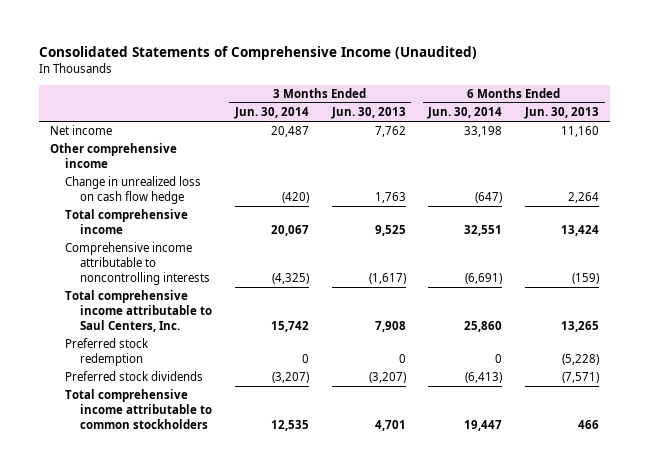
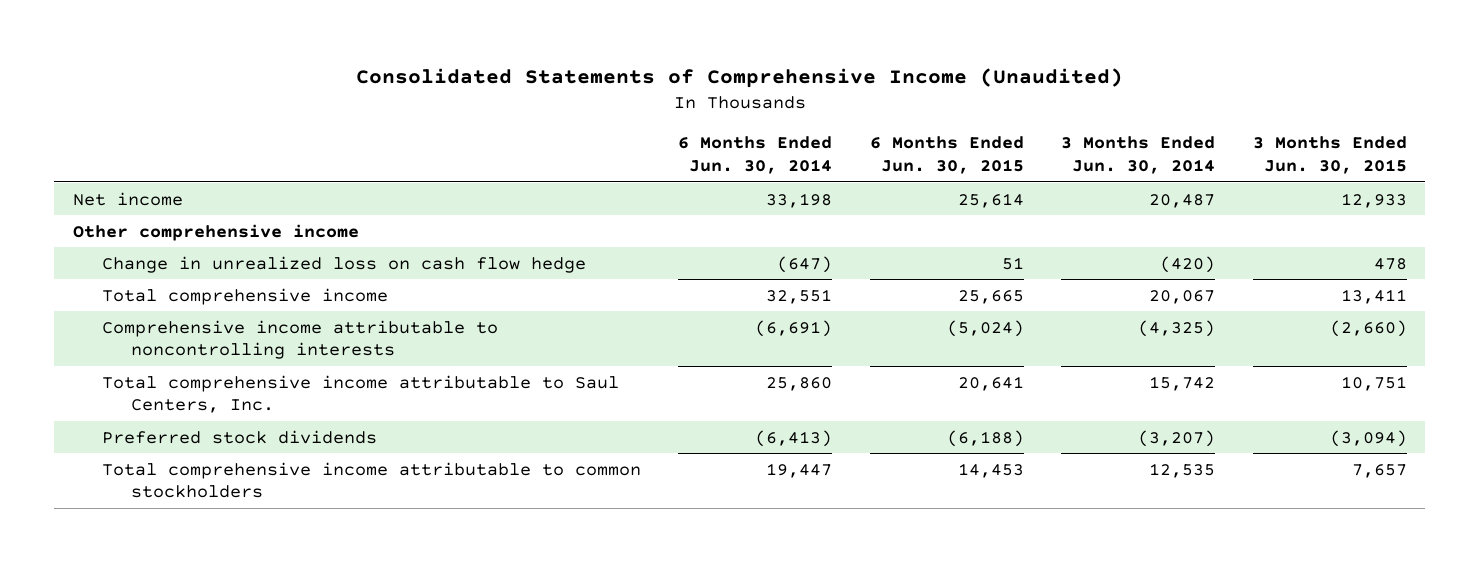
[330,107,406,120] Jun. 30, 2013 -> none
[524,107,600,120] Jun. 30, 2013 -> none
none -> [869,136,1024,174] 6 Months Ended Jun. 30, 2015
none -> [1252,136,1407,174] 3 Months Ended Jun. 30, 2015
[65,338,150,367] Preferred stock redemption -> none

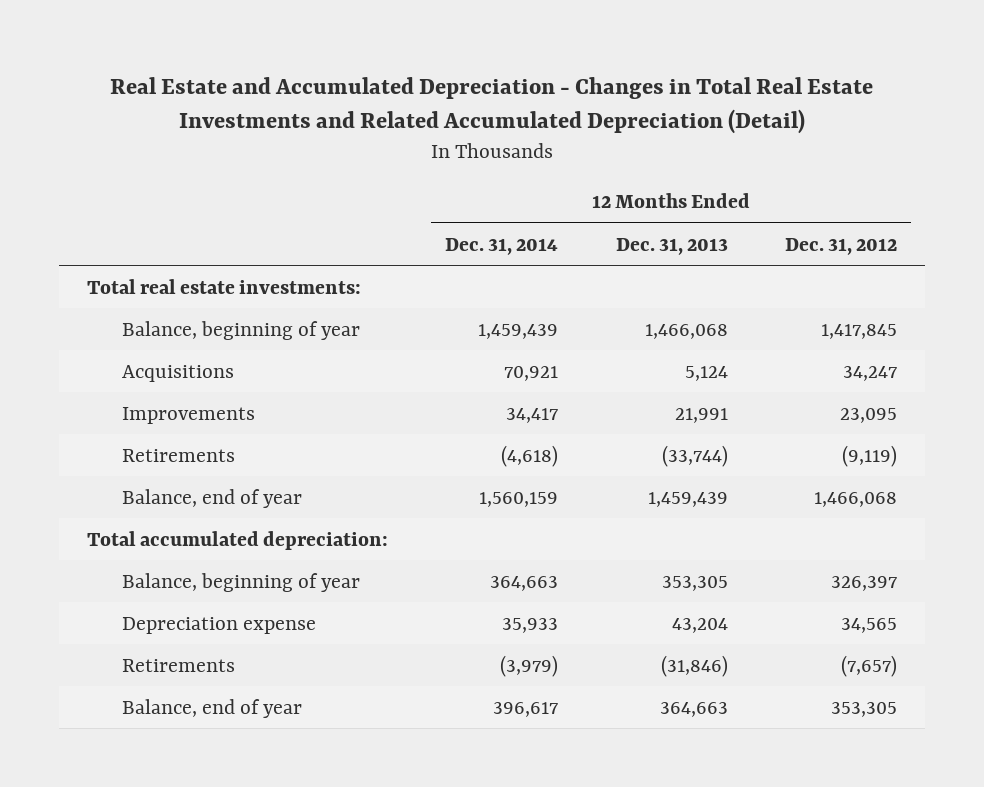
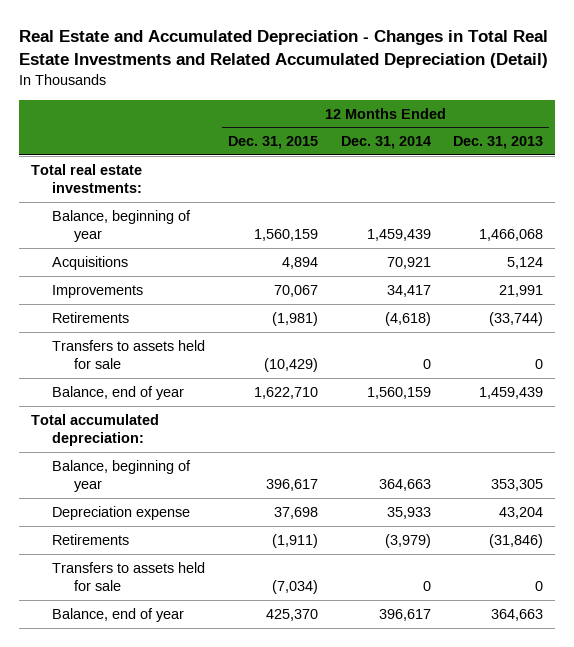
[784,237,897,255] Dec. 31, 2012 -> none
none -> [227,136,318,150] Dec. 31, 2015
none -> [52,339,206,370] Transfers to assets held for sale
none -> [52,561,206,592] Transfers to assets held for sale

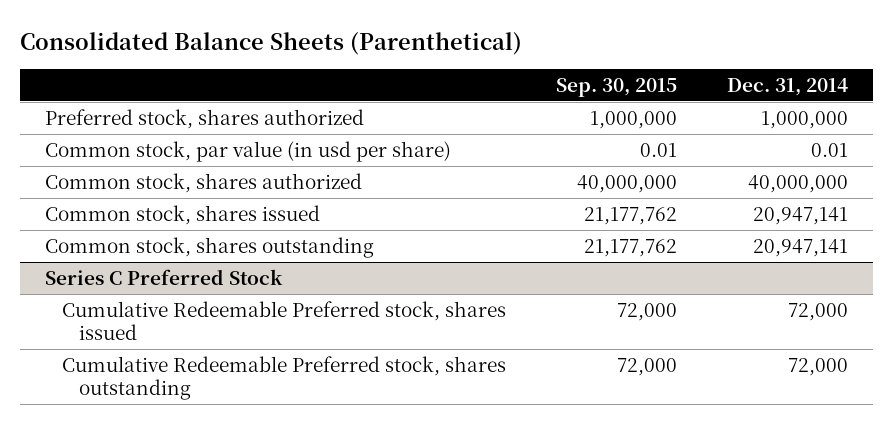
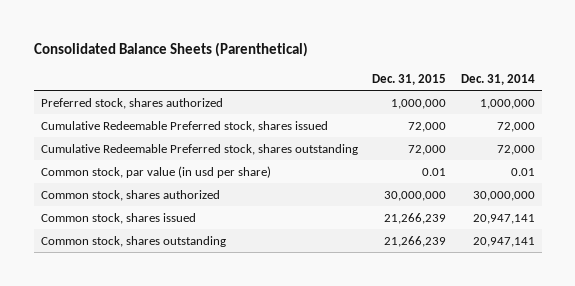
[555,78,677,98] Sep. 30, 2015 -> none
none -> [372,73,447,85] Dec. 31, 2015
none -> [40,120,328,132] Cumulative Redeemable Preferred stock, shares issued
none -> [40,143,358,155] Cumulative Redeemable Preferred stock, shares outstanding
[747,174,848,193] 40,000,000 -> [472,190,535,201] 30,000,000
[45,268,284,285] Series C Preferred Stock -> none
[61,300,506,340] Cumulative Redeemable Preferred stock, shares issued -> none
[61,355,506,400] Cumulative Redeemable Preferred stock, shares outstanding -> none

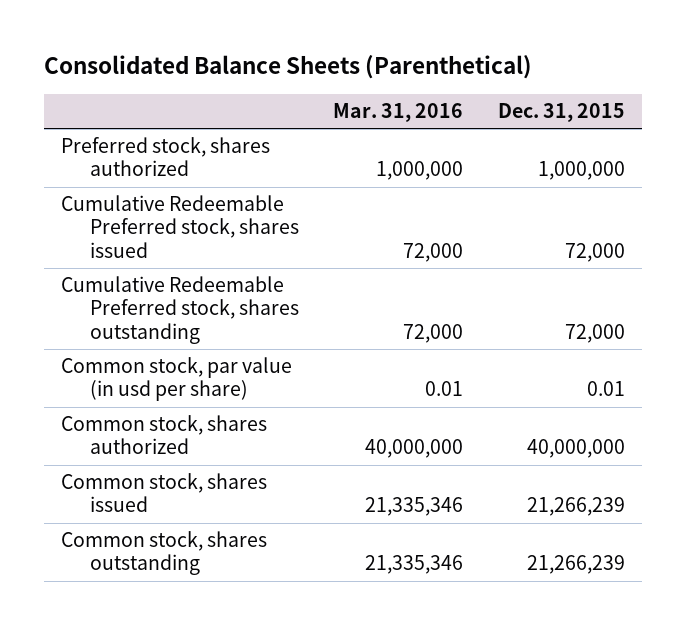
[460,73,535,85] Dec. 31, 2014 -> none
none -> [333,102,464,122] Mar. 31, 2016
[384,190,447,201] 30,000,000 -> [526,439,625,459] 40,000,000

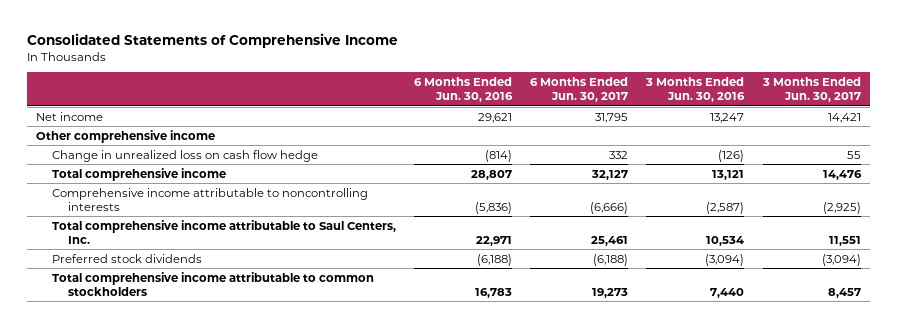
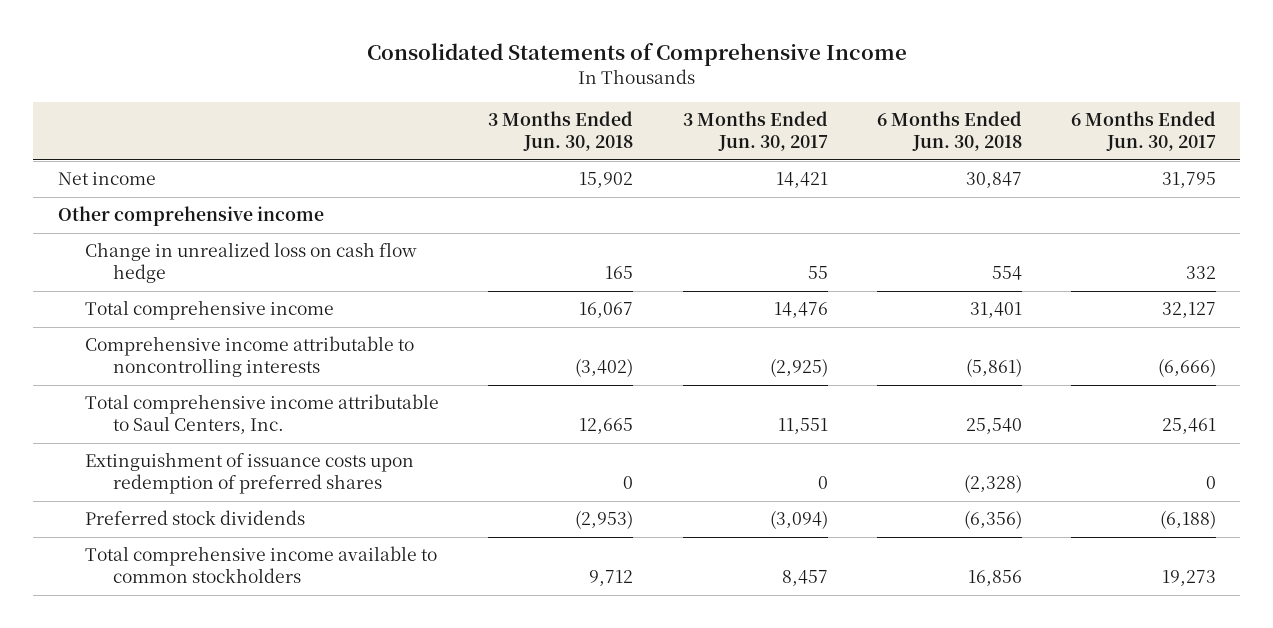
[414,76,514,103] 6 Months Ended Jun. 30, 2016 -> none
[645,76,746,103] 3 Months Ended Jun. 30, 2016 -> none
none -> [488,111,634,152] 3 Months Ended Jun. 30, 2018
none -> [876,111,1022,152] 6 Months Ended Jun. 30, 2018
none -> [85,452,415,495] Extinguishment of issuance costs upon redemption of preferred shares
[51,271,374,296] Total comprehensive income attributable to common stockholders -> [85,546,438,584] Total comprehensive income available to common stockholders

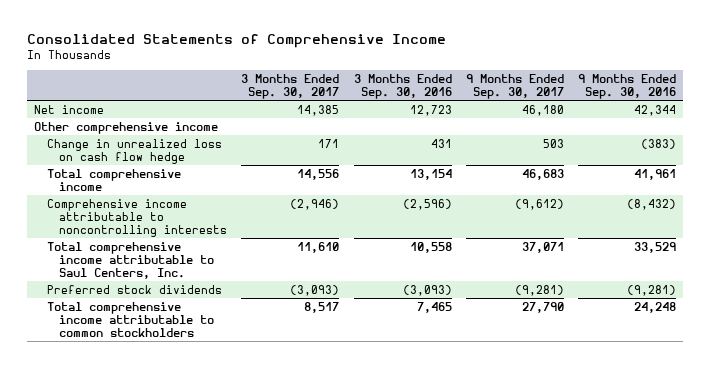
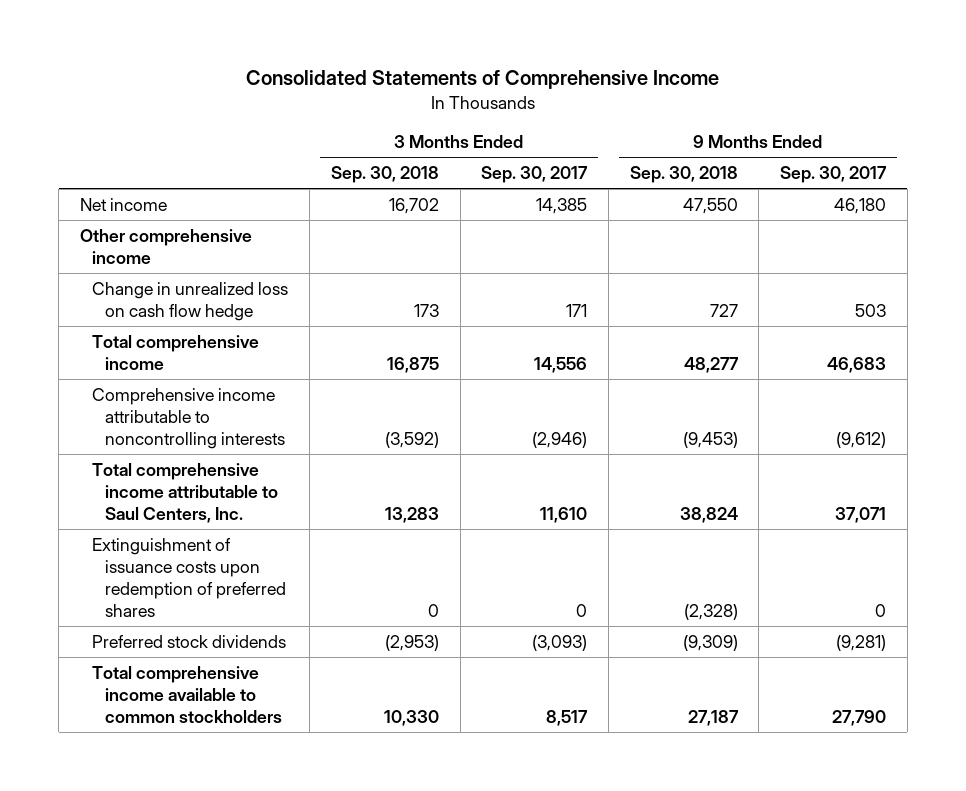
[353,74,452,100] 3 Months Ended Sep. 30, 2016 -> none
[577,74,676,100] 9 Months Ended Sep. 30, 2016 -> none
none -> [330,165,439,183] Sep. 30, 2018
none -> [629,165,738,183] Sep. 30, 2018
none -> [92,537,286,618] Extinguishment of issuance costs upon redemption of preferred shares
[46,301,215,337] Total comprehensive income attributable to common stockholders -> [92,665,282,724] Total comprehensive income available to common stockholders

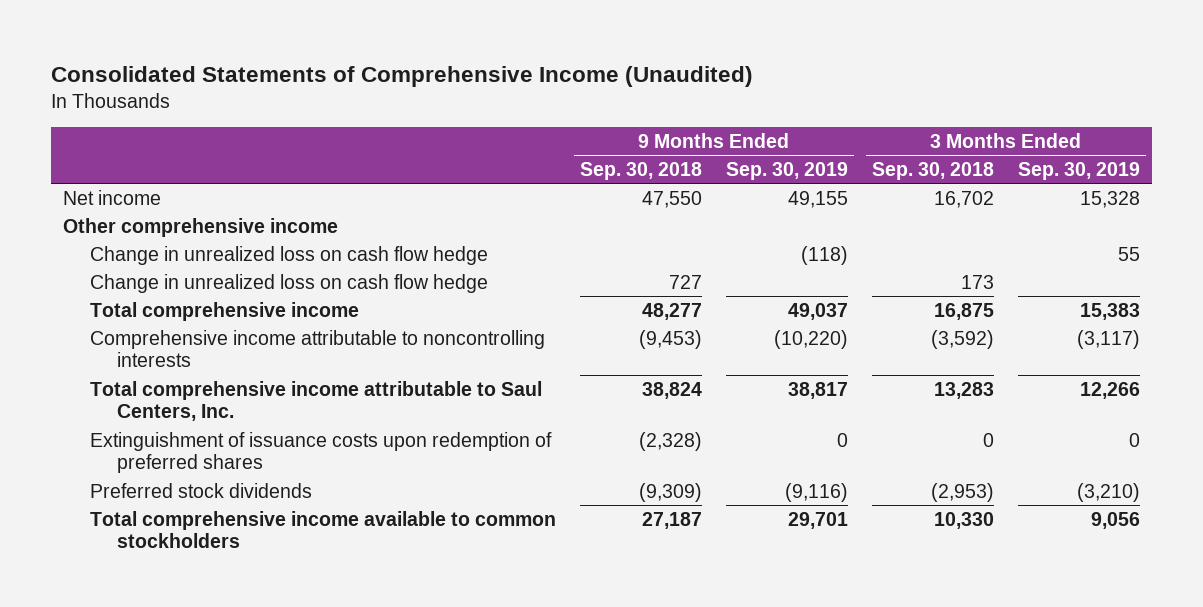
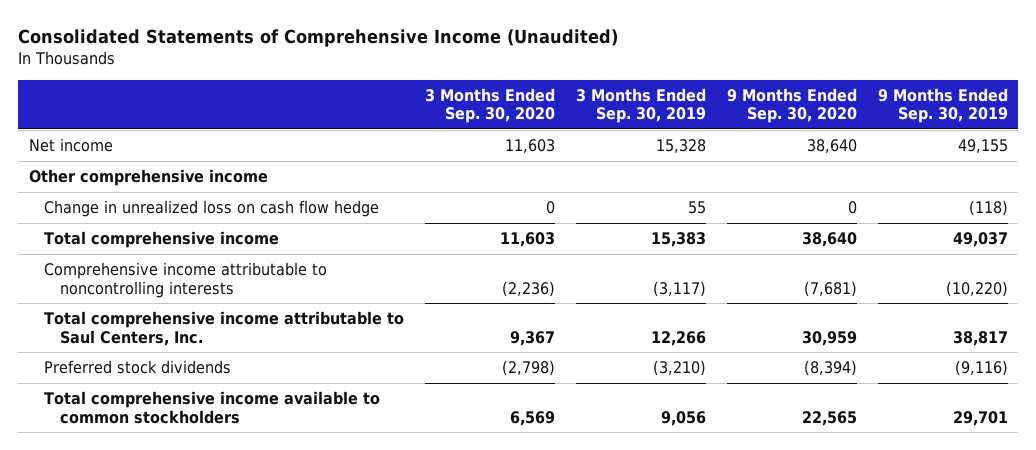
[580,162,703,181] Sep. 30, 2018 -> none
[872,162,995,181] Sep. 30, 2018 -> none
none -> [425,87,556,124] 3 Months Ended Sep. 30, 2020
none -> [726,87,857,124] 9 Months Ended Sep. 30, 2020
[90,273,489,293] Change in unrealized loss on cash flow hedge -> none
[90,431,553,474] Extinguishment of issuance costs upon redemption of preferred shares -> none

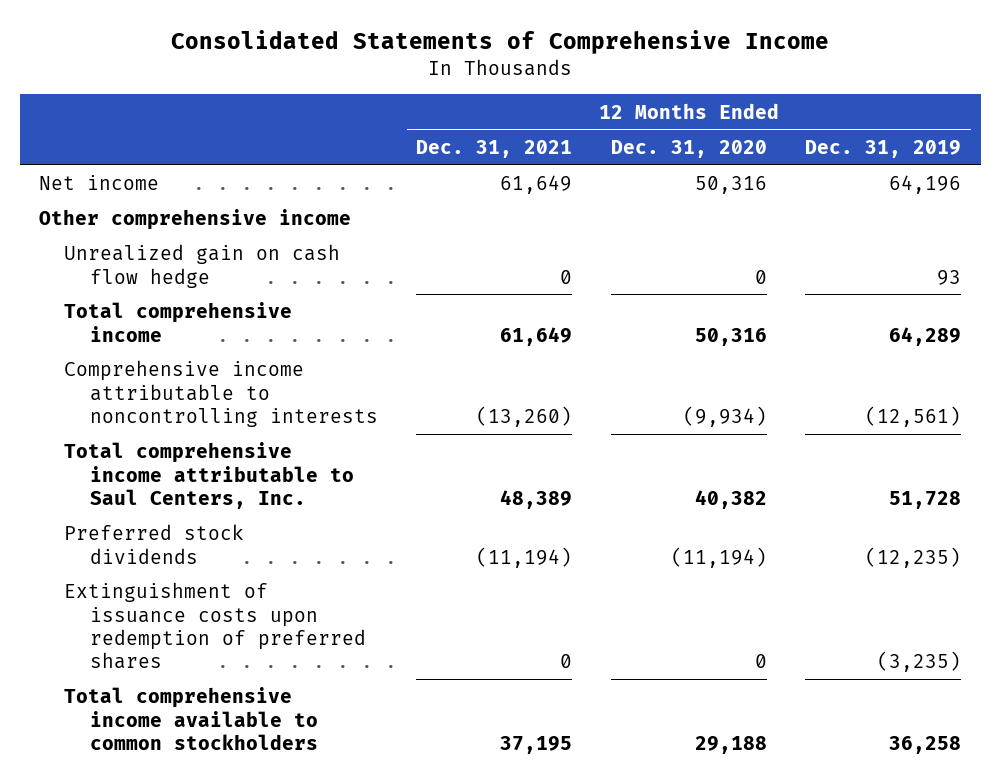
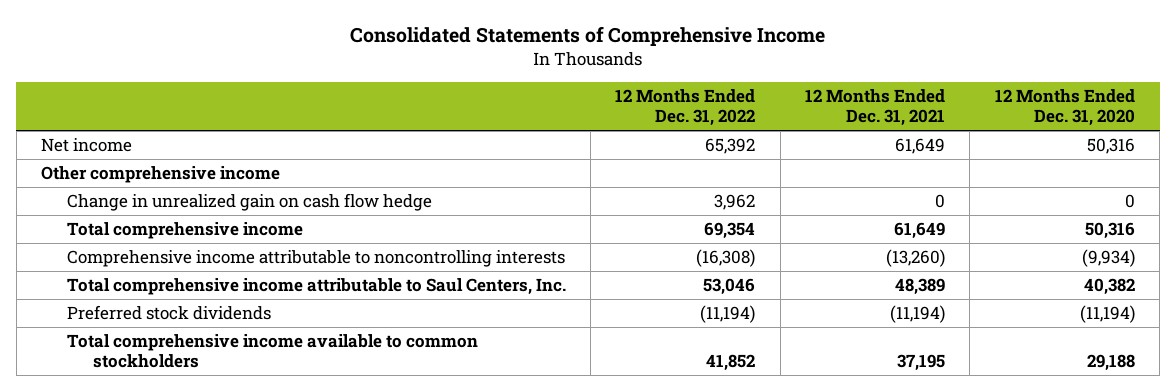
[805,139,962,158] Dec. 31, 2019 -> none
none -> [615,89,756,127] 12 Months Ended Dec. 31, 2022
[64,244,341,288] Unrealized gain on cash flow hedge -> [66,193,432,212] Change in unrealized gain on cash flow hedge
[64,582,366,669] Extinguishment of issuance costs upon redemption of preferred shares -> none

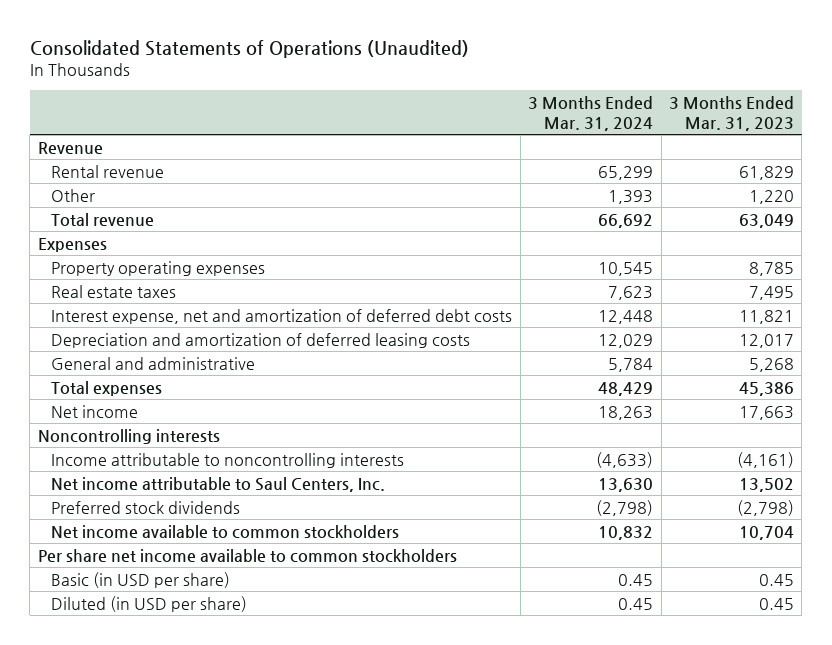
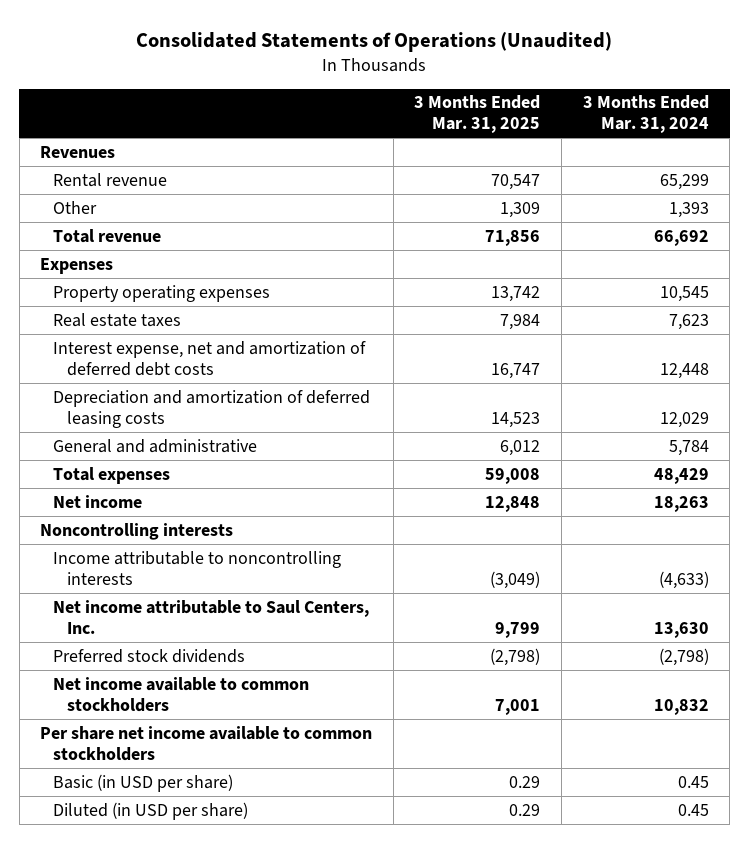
[668,95,794,131] 3 Months Ended Mar. 31, 2023 -> none
none -> [414,95,541,134] 3 Months Ended Mar. 31, 2025
[37,141,103,154] Revenue -> [40,145,116,158] Revenues

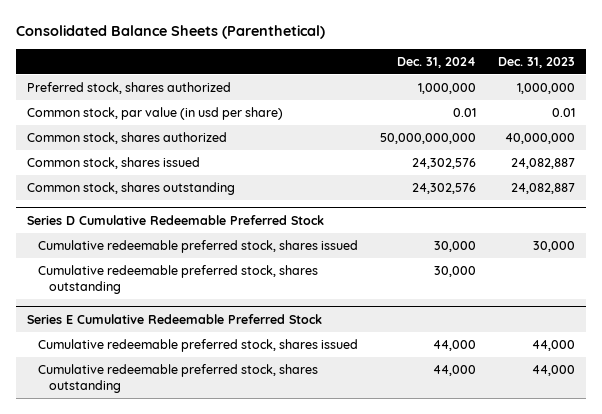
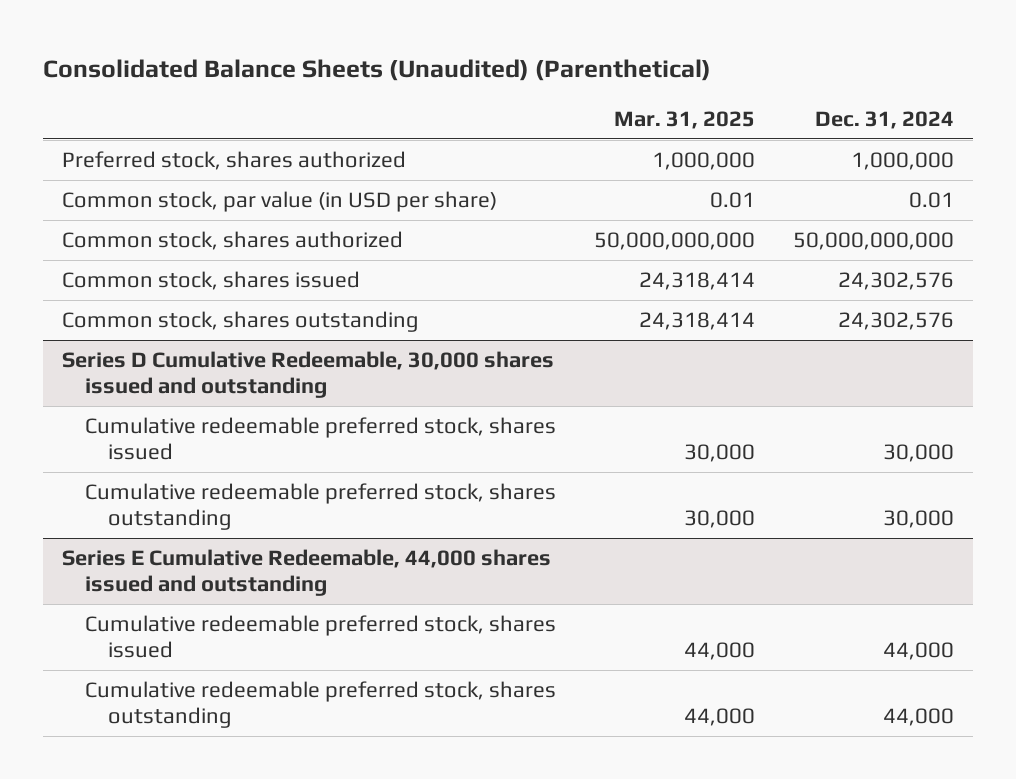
[16,24,326,39] Consolidated Balance Sheets (Parenthetical) -> [43,59,712,82] Consolidated Balance Sheets (Unaudited) (Parenthetical)
[497,56,575,68] Dec. 31, 2023 -> none
none -> [613,110,755,129] Mar. 31, 2025
[27,107,284,121] Common stock, par value (in usd per share) -> [62,190,498,212] Common stock, par value (in USD per share)
[27,214,325,225] Series D Cumulative Redeemable Preferred Stock -> [62,350,555,399] Series D Cumulative Redeemable, 30,000 shares issued and outstanding
[27,313,323,324] Series E Cumulative Redeemable Preferred Stock -> [62,548,552,597] Series E Cumulative Redeemable, 44,000 shares issued and outstanding

